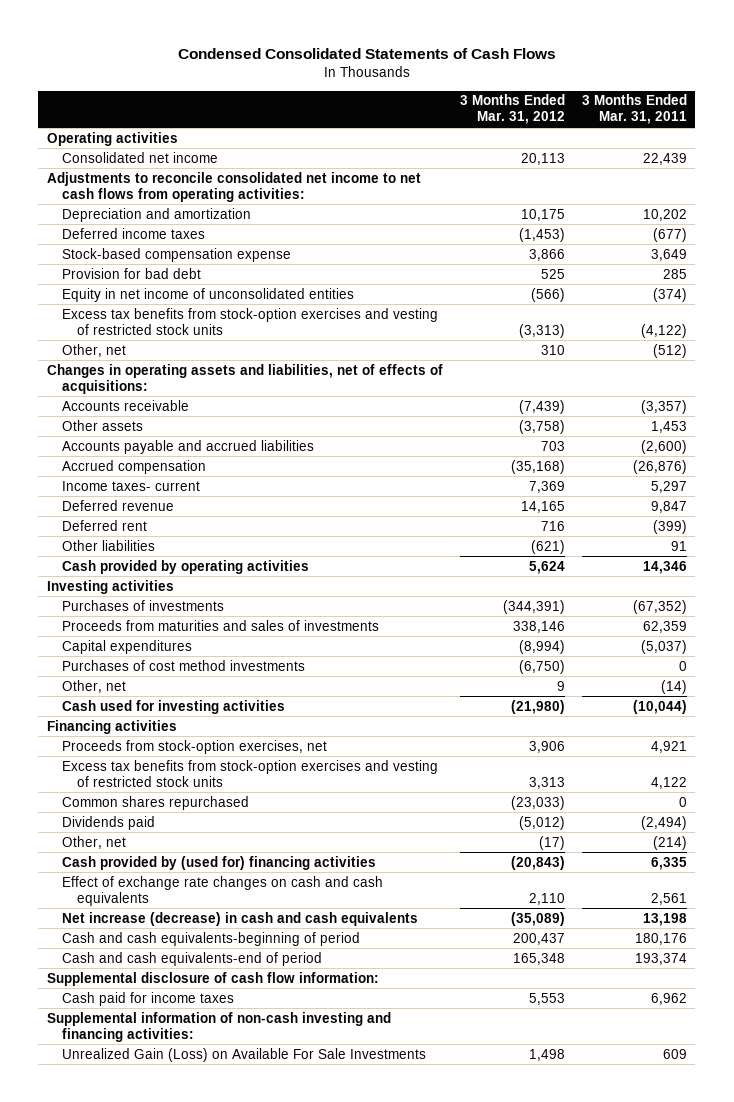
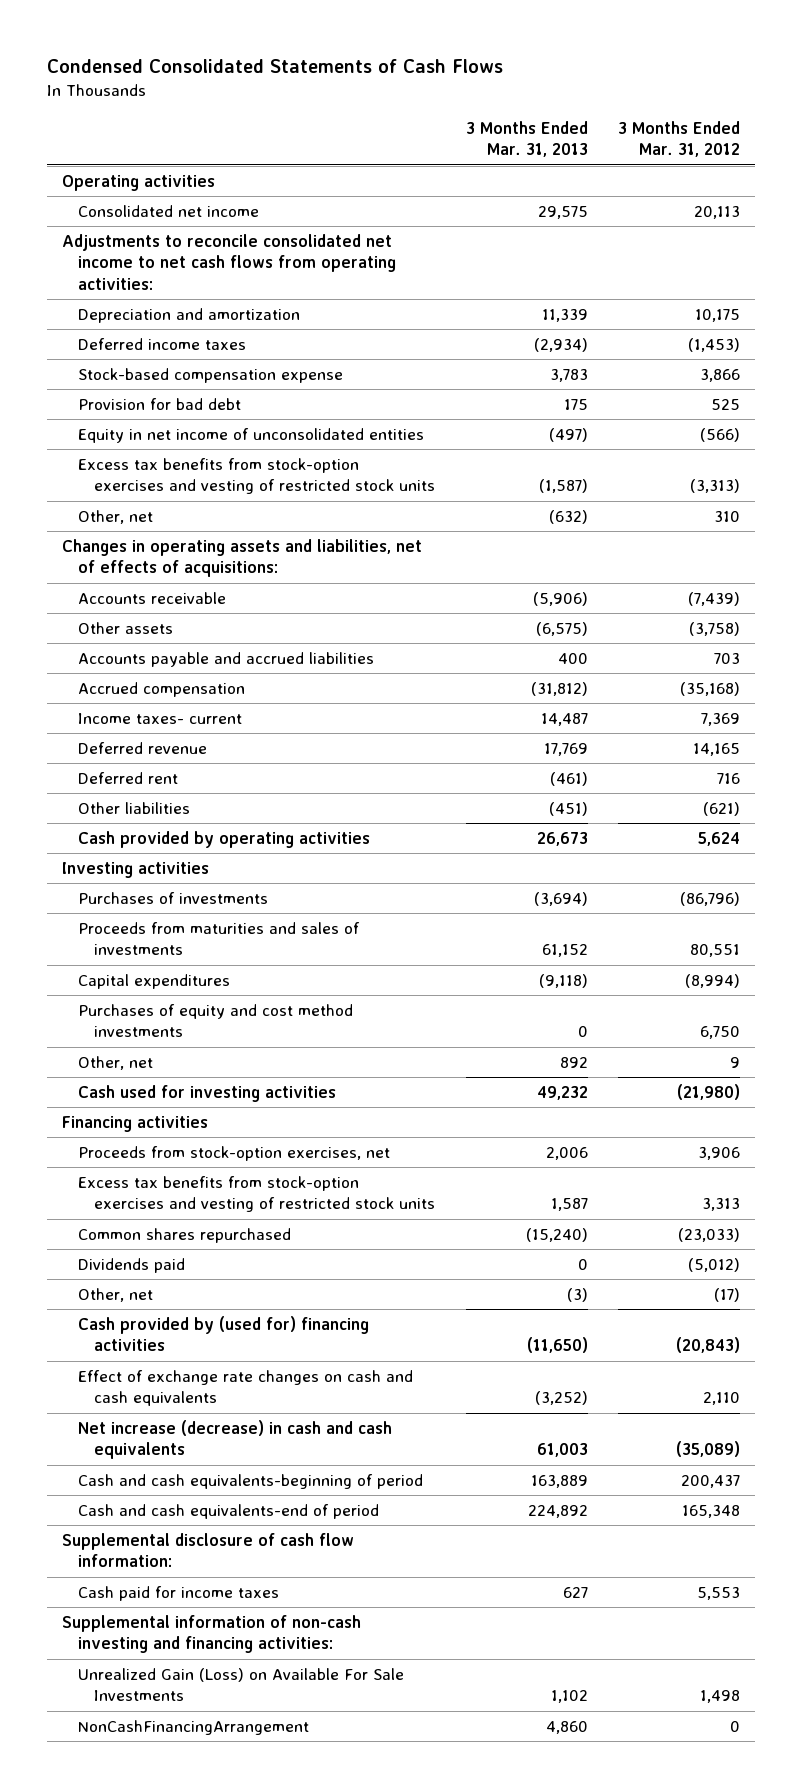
[581,94,687,125] 3 Months Ended Mar. 31, 2011 -> none
none -> [465,120,588,158] 3 Months Ended Mar. 31, 2013
[502,599,565,614] (344,391) -> [680,891,741,906] (86,796)
[512,620,565,633] 338,146 -> [690,944,741,958] 80,551
[61,659,305,671] Purchases of cost method investments -> [77,1003,353,1038] Purchases of equity and cost method investments
[518,659,565,674] (6,750) -> [700,1026,741,1040] 6,750
none -> [77,1719,309,1735] NonCashFinancingArrangement

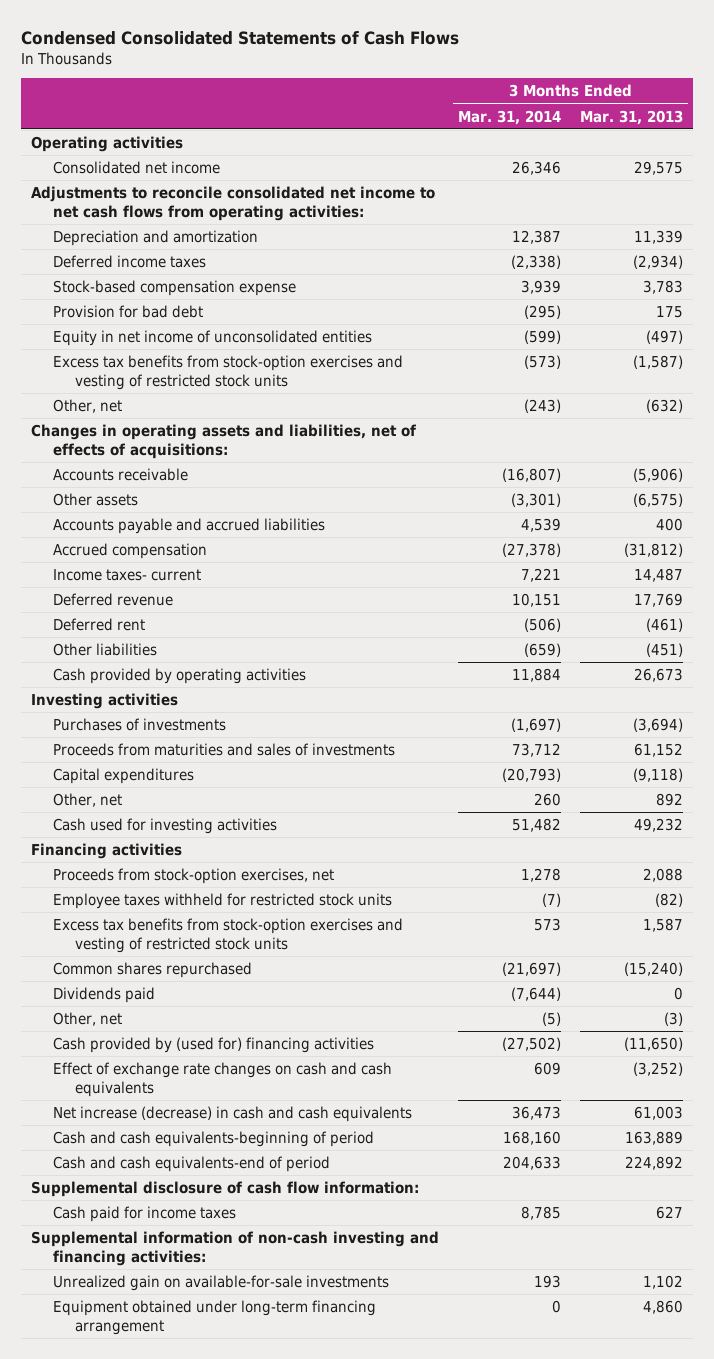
[618,120,741,158] 3 Months Ended Mar. 31, 2012 -> none
none -> [458,109,562,125] Mar. 31, 2014
[77,1003,353,1038] Purchases of equity and cost method investments -> none
[545,1146,588,1160] 2,006 -> [643,867,684,882] 2,088
none -> [53,892,393,909] Employee taxes withheld for restricted stock units
[77,1667,404,1702] Unrealized Gain (Loss) on Available For Sale Investments -> [53,1274,390,1291] Unrealized gain on available-for-sale investments
[77,1719,309,1735] NonCashFinancingArrangement -> [53,1299,377,1335] Equipment obtained under long-term financing arrangement

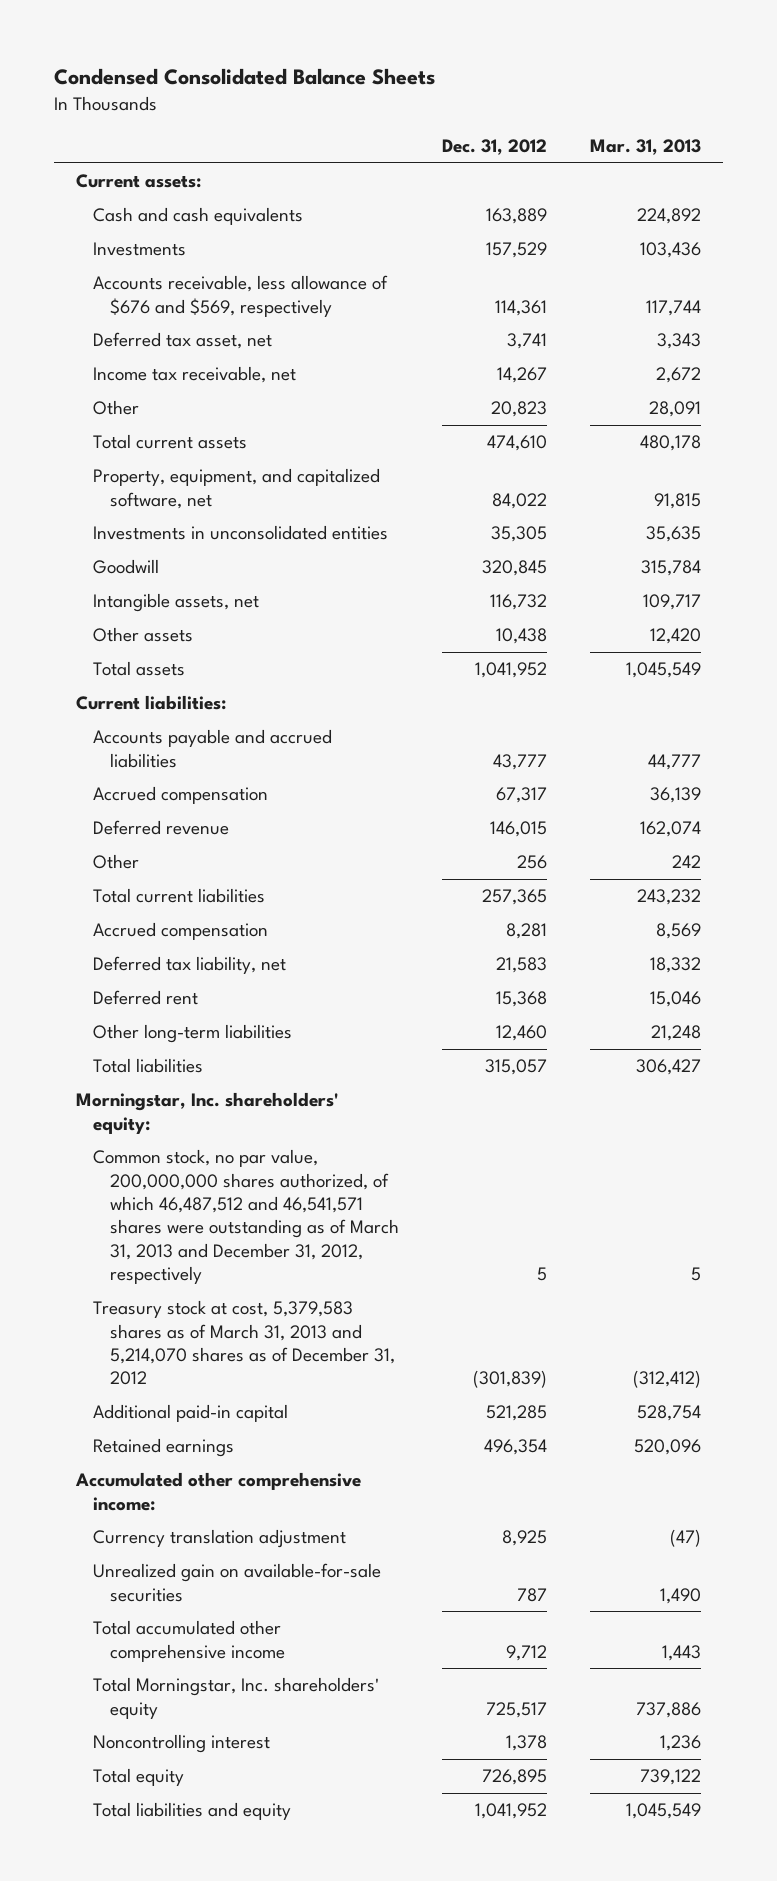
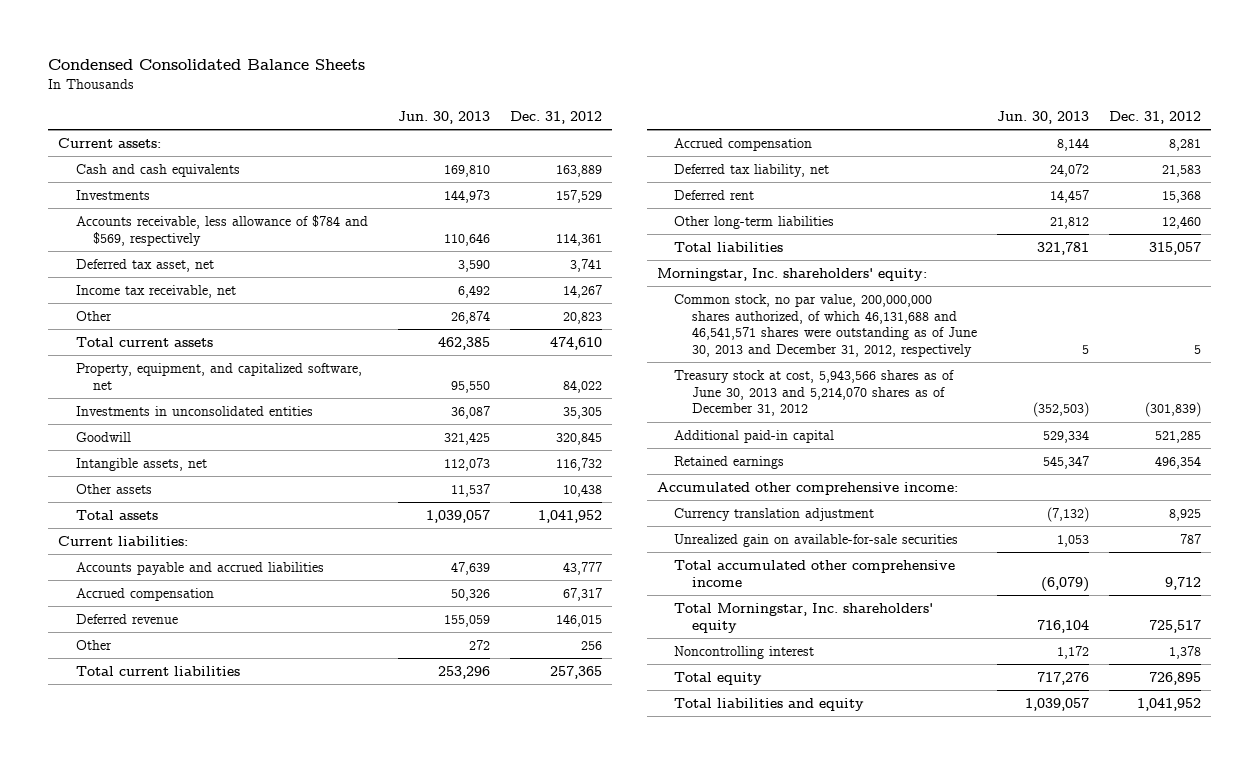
[590,139,702,156] Mar. 31, 2013 -> none
none -> [397,110,490,124] Jun. 30, 2013
[93,275,389,317] Accounts receivable, less allowance of $676 and $569, respectively -> [75,214,368,246] Accounts receivable, less allowance of $784 and $569, respectively
[93,1149,400,1284] Common stock, no par value, 200,000,000 shares authorized, of which 46,487,512 and 46,541,571 shares were outstanding as of March 31, 2013 and December 31, 2012, respectively -> [674,293,977,357] Common stock, no par value, 200,000,000 shares authorized, of which 46,131,688 and 46,541,571 shares were outstanding as of June 30, 2013 and December 31, 2012, respectively
[93,1300,396,1386] Treasury stock at cost, 5,379,583 shares as of March 31, 2013 and 5,214,070 shares as of December 31, 2012 -> [674,369,955,417] Treasury stock at cost, 5,943,566 shares as of June 30, 2013 and 5,214,070 shares as of December 31, 2012

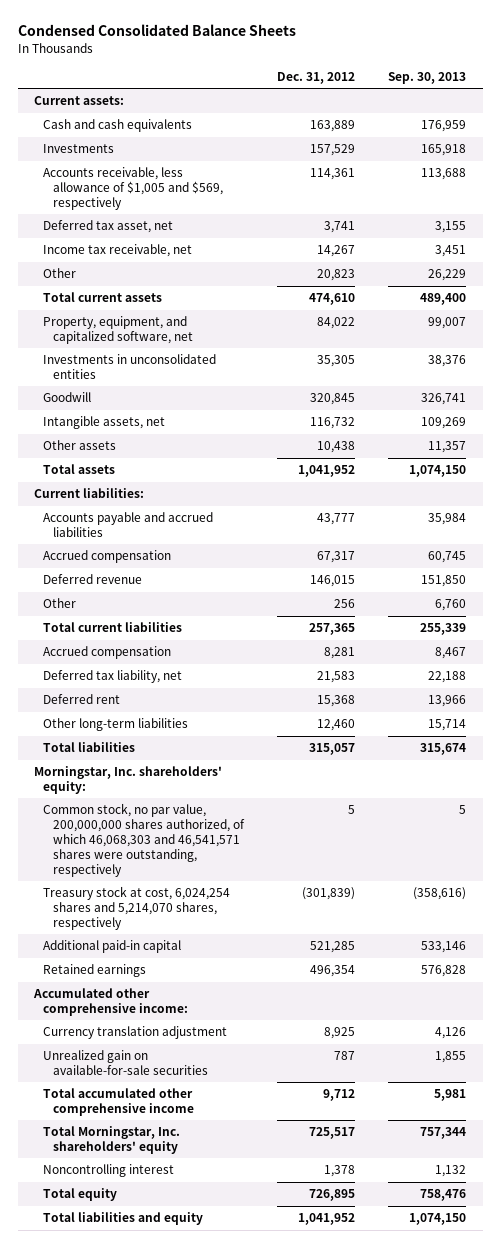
[397,110,490,124] Jun. 30, 2013 -> none
none -> [388,71,467,84] Sep. 30, 2013
[75,214,368,246] Accounts receivable, less allowance of $784 and $569, respectively -> [43,167,223,211] Accounts receivable, less allowance of $1,005 and $569, respectively
[674,293,977,357] Common stock, no par value, 200,000,000 shares authorized, of which 46,131,688 and 46,541,571 shares were outstanding as of June 30, 2013 and December 31, 2012, respectively -> [43,803,245,878] Common stock, no par value, 200,000,000 shares authorized, of which 46,068,303 and 46,541,571 shares were outstanding, respectively
[674,369,955,417] Treasury stock at cost, 5,943,566 shares as of June 30, 2013 and 5,214,070 shares as of December 31, 2012 -> [43,886,231,931] Treasury stock at cost, 6,024,254 shares and 5,214,070 shares, respectively

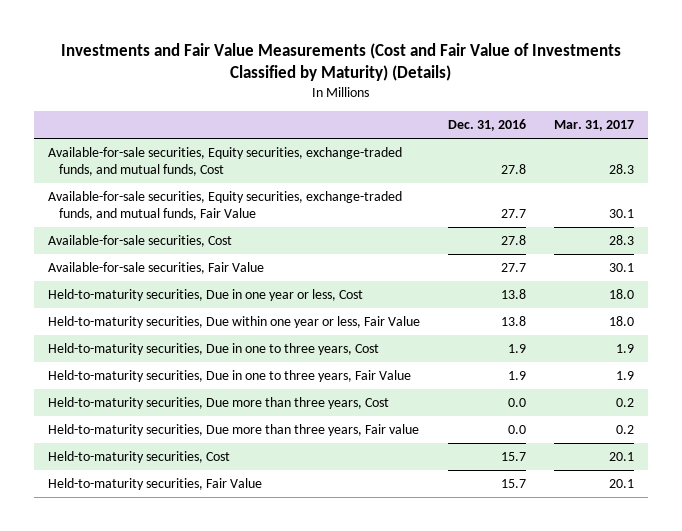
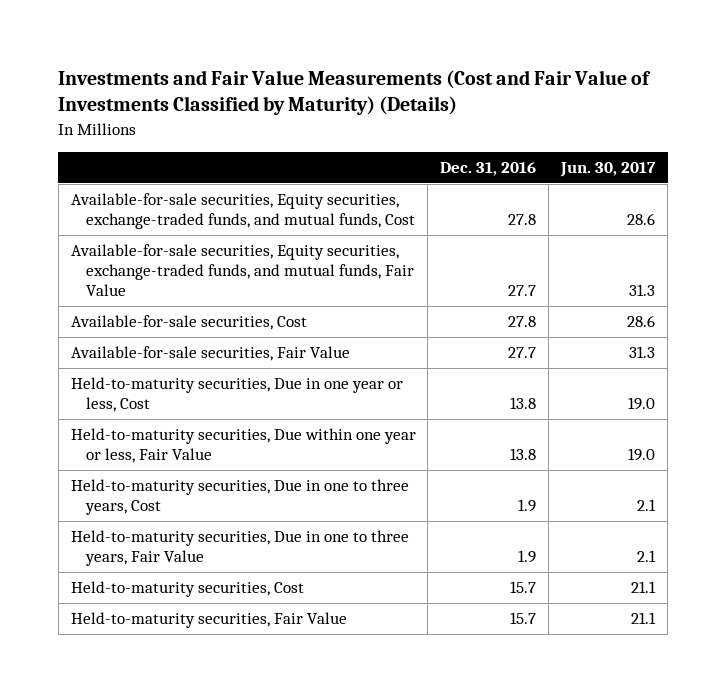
[553,120,634,132] Mar. 31, 2017 -> none
none -> [560,162,657,178] Jun. 30, 2017
[47,397,389,410] Held-to-maturity securities, Due more than three years, Cost -> none
[47,424,419,437] Held-to-maturity securities, Due more than three years, Fair value -> none

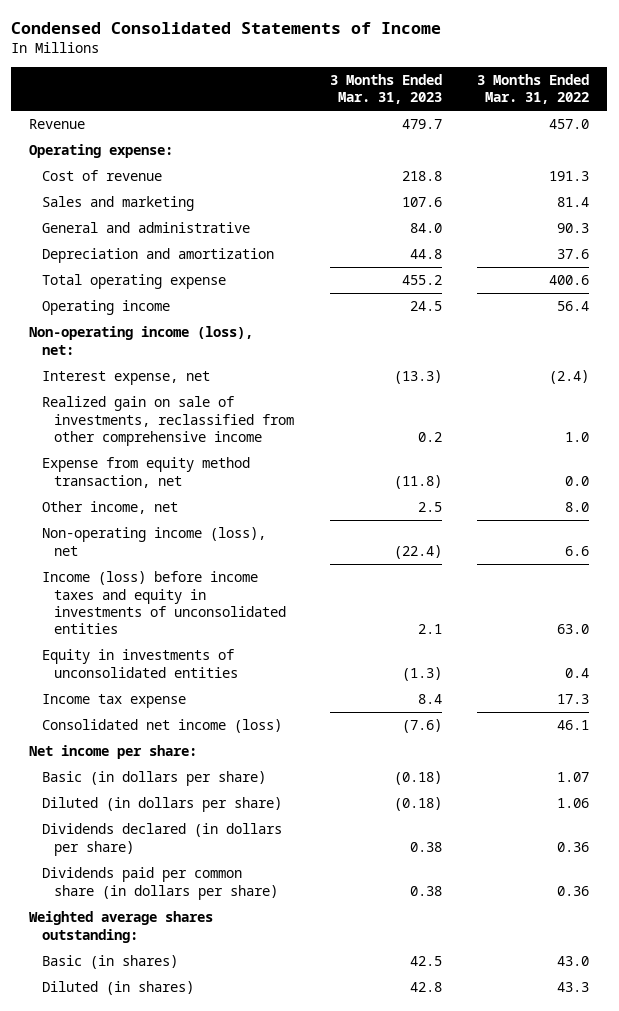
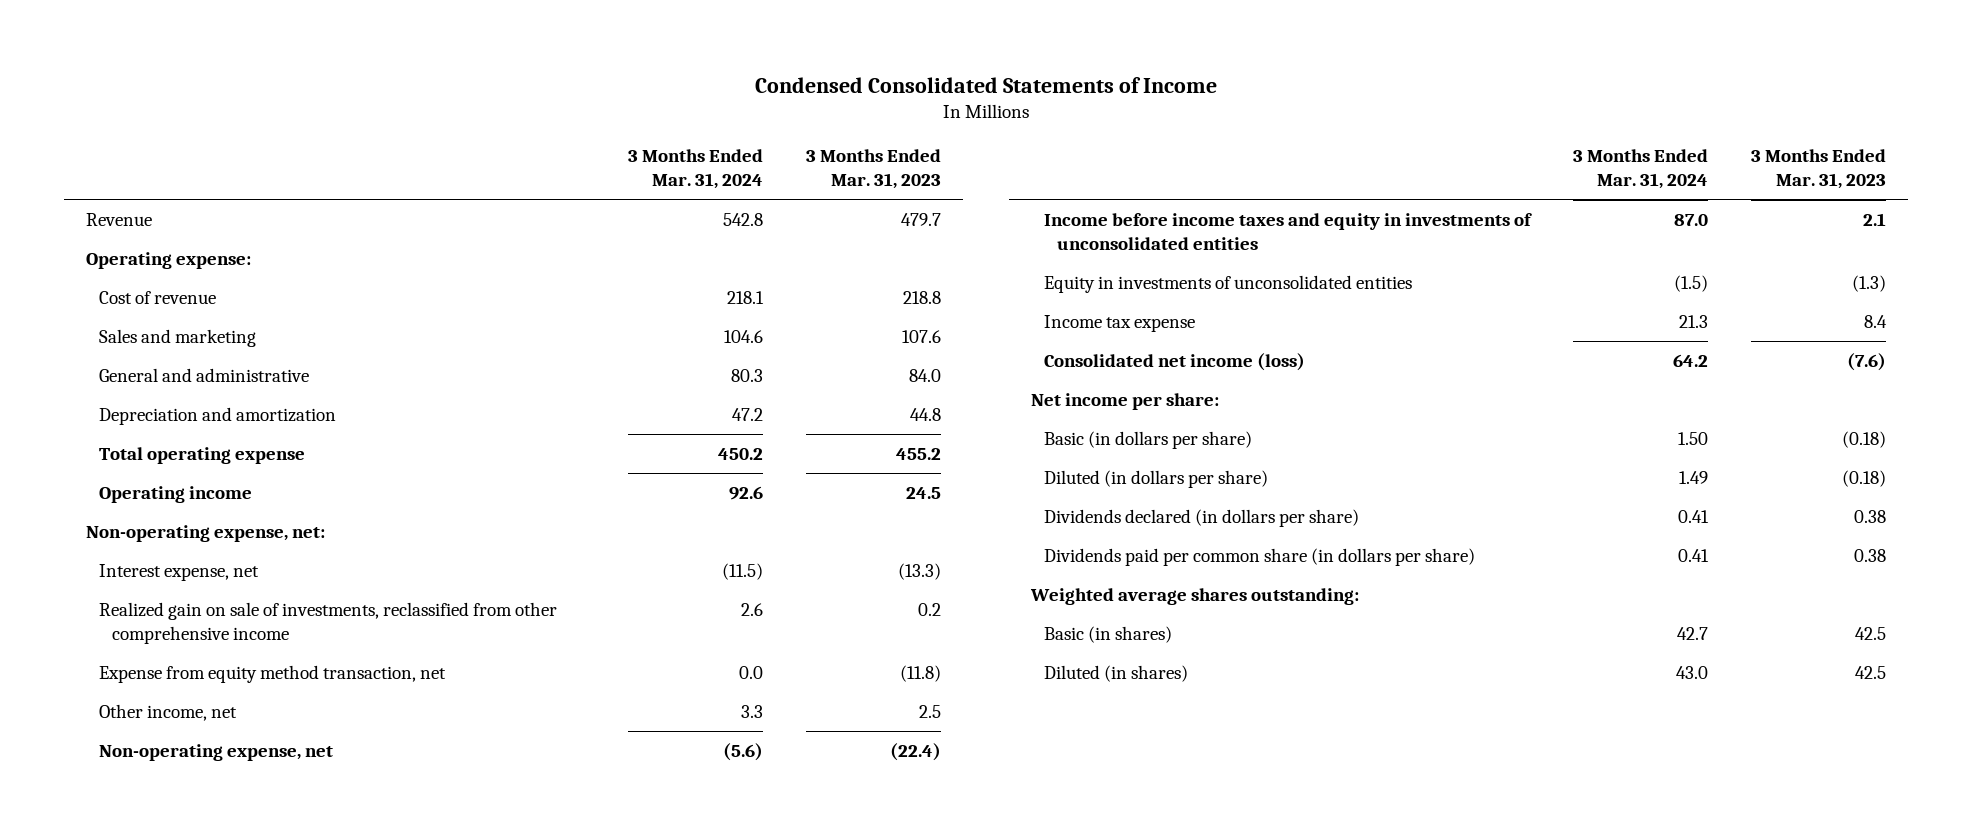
[477,74,590,105] 3 Months Ended Mar. 31, 2022 -> none
none -> [628,149,764,190] 3 Months Ended Mar. 31, 2024
[29,326,254,355] Non-operating income (loss), net: -> [85,524,325,542] Non-operating expense, net:
[41,527,266,556] Non-operating income (loss), net -> [98,743,333,761] Non-operating expense, net
[41,571,287,635] Income (loss) before income taxes and equity in investments of unconsolidated entities -> [1043,212,1532,250] Income before income taxes and equity in investments of unconsolidated entities
[409,982,442,993] 42.8 -> [1855,665,1887,679] 42.5

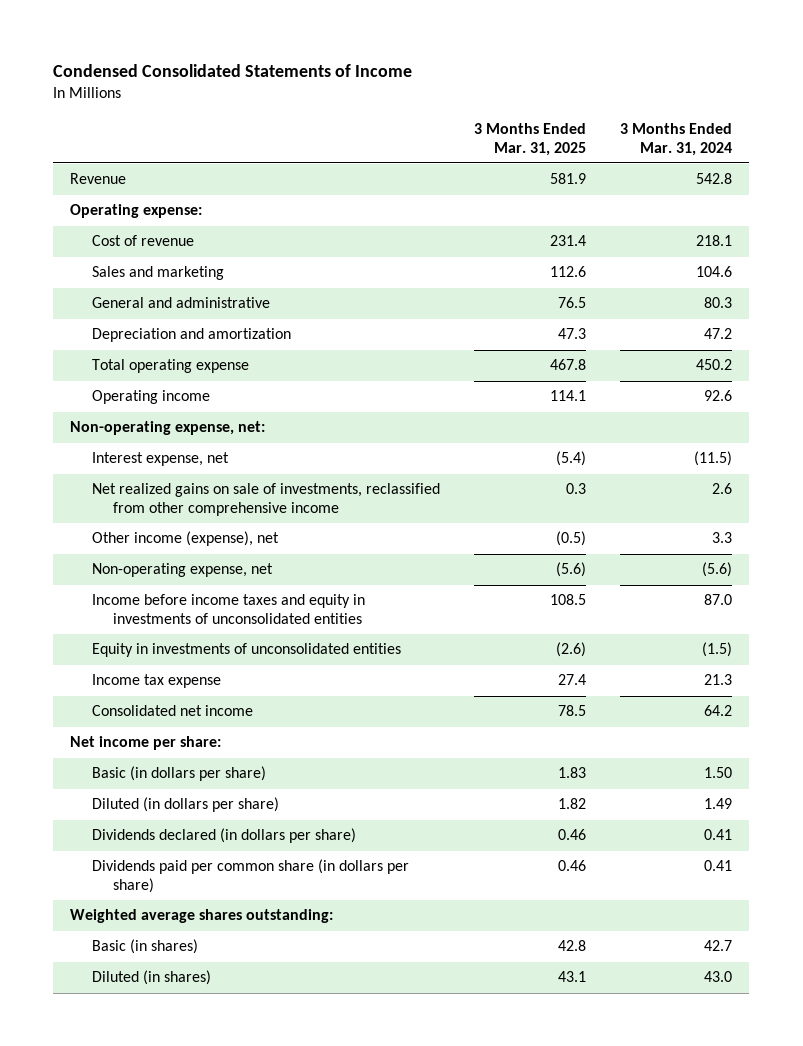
[806,149,942,190] 3 Months Ended Mar. 31, 2023 -> none
none -> [474,122,587,156] 3 Months Ended Mar. 31, 2025
[98,664,446,683] Expense from equity method transaction, net -> none
[98,601,557,644] Realized gain on sale of investments, reclassified from other comprehensive income -> [91,483,440,517] Net realized gains on sale of investments, reclassified from other comprehensive income
[98,703,237,721] Other income, net -> [91,531,279,547] Other income (expense), net
[1043,352,1305,371] Consolidated net income (loss) -> [91,705,253,717] Consolidated net income

